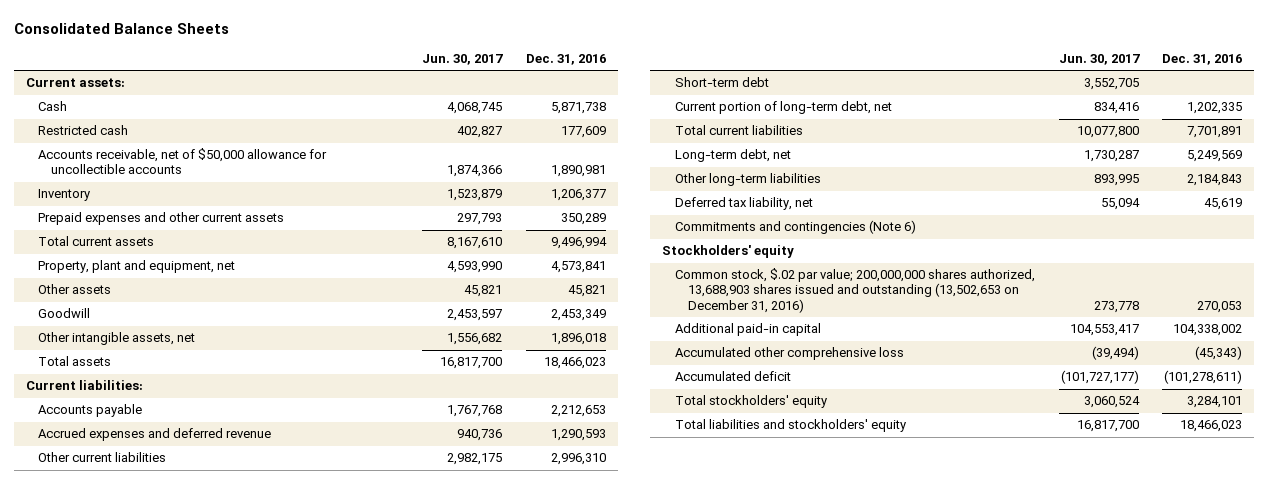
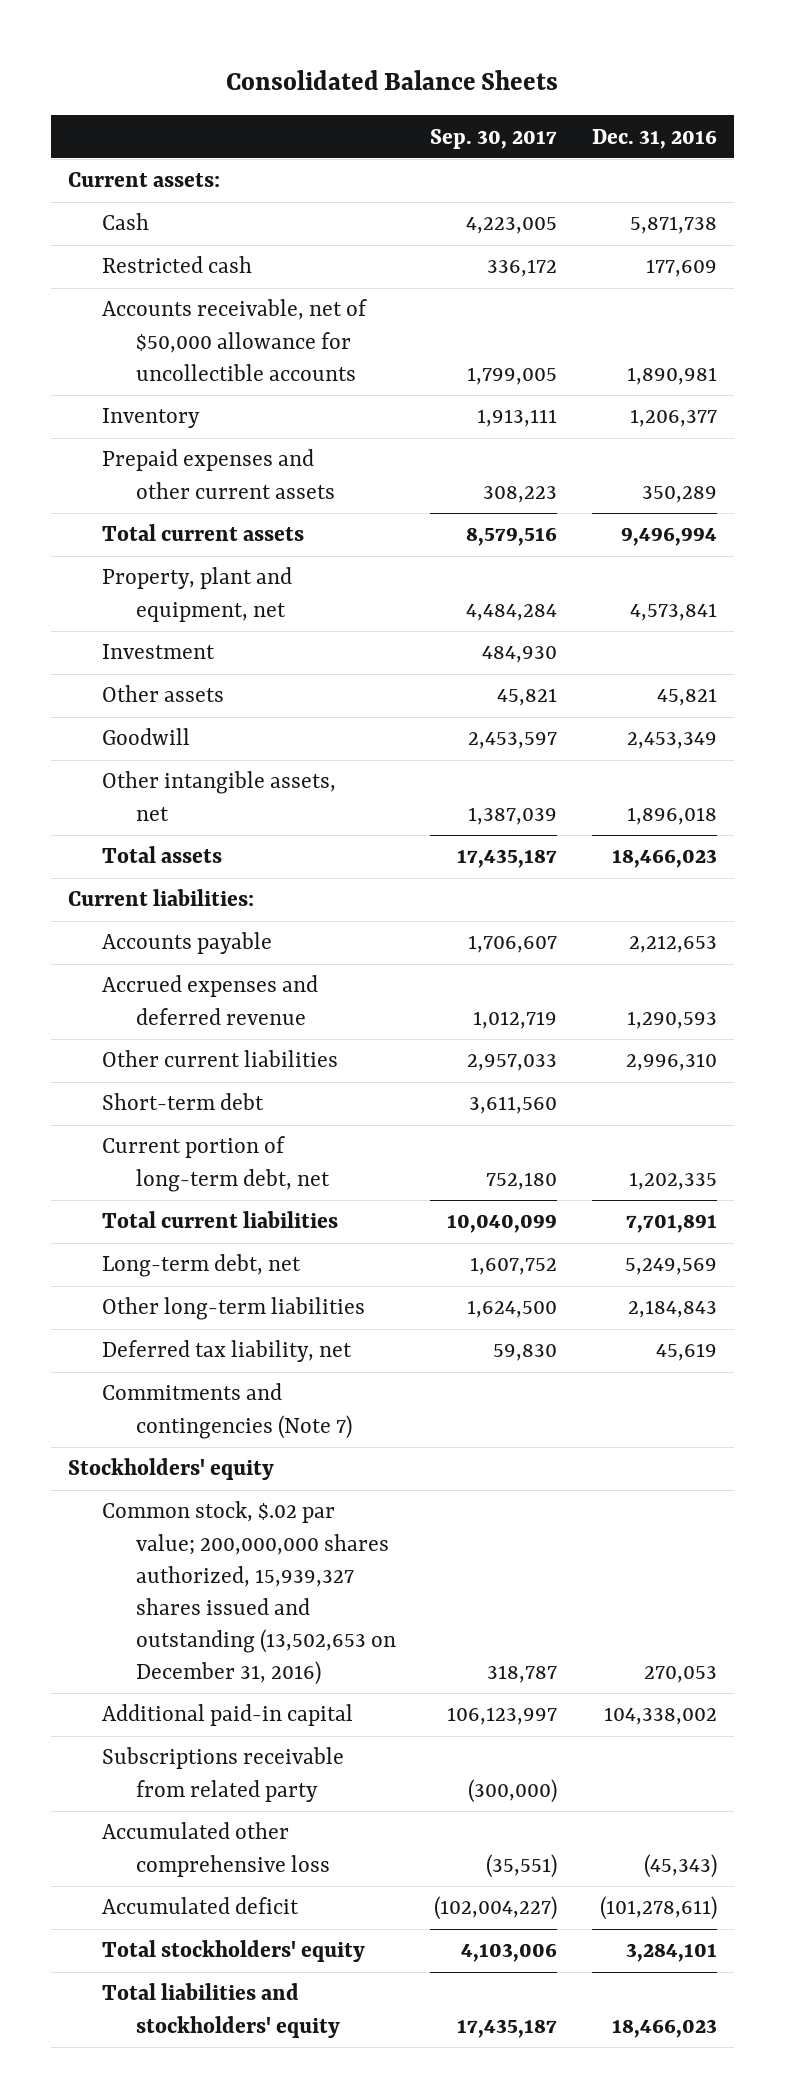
[422,54,504,66] Jun. 30, 2017 -> none
none -> [430,128,558,149] Sep. 30, 2017
none -> [102,644,216,660] Investment
[674,220,916,235] Commitments and contingencies (Note 6) -> [102,1383,353,1439] Commitments and contingencies (Note 7)
[674,268,1035,313] Common stock, $.02 par value; 200,000,000 shares authorized, 13,688,903 shares issued and outstanding (13,502,653 on December 31, 2016) -> [102,1501,397,1686] Common stock, $.02 par value; 200,000,000 shares authorized, 15,939,327 shares issued and outstanding (13,502,653 on December 31, 2016)
none -> [102,1747,345,1802] Subscriptions receivable from related party

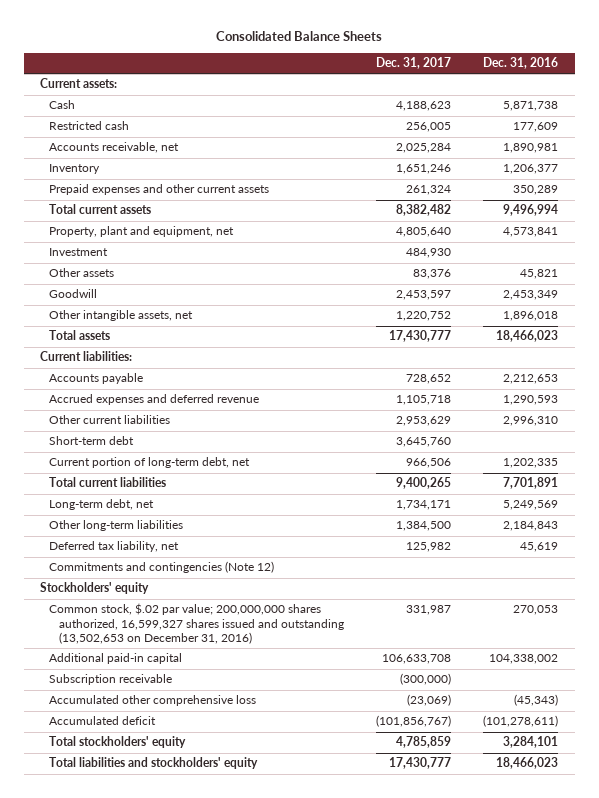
[430,128,558,149] Sep. 30, 2017 -> none
none -> [376,57,452,70] Dec. 31, 2017
[102,299,368,381] Accounts receivable, net of $50,000 allowance for uncollectible accounts -> [49,142,180,154] Accounts receivable, net
[102,1383,353,1439] Commitments and contingencies (Note 7) -> [49,561,275,574] Commitments and contingencies (Note 12)
[102,1501,397,1686] Common stock, $.02 par value; 200,000,000 shares authorized, 15,939,327 shares issued and outstanding (13,502,653 on December 31, 2016) -> [49,603,344,644] Common stock, $.02 par value; 200,000,000 shares authorized, 16,599,327 shares issued and outstanding (13,502,653 on December 31, 2016)
[102,1747,345,1802] Subscriptions receivable from related party -> [49,674,173,686] Subscription receivable

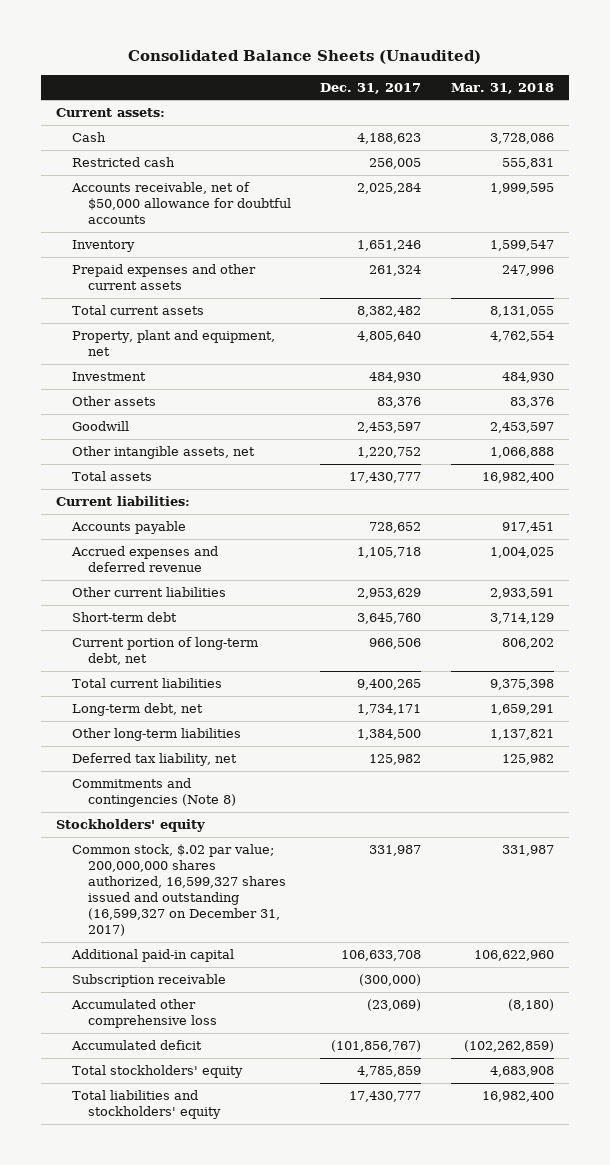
[216,31,383,42] Consolidated Balance Sheets -> [127,50,481,65] Consolidated Balance Sheets (Unaudited)
[483,57,559,70] Dec. 31, 2016 -> none
none -> [450,82,554,94] Mar. 31, 2018
[49,142,180,154] Accounts receivable, net -> [70,182,291,225] Accounts receivable, net of $50,000 allowance for doubtful accounts
[49,561,275,574] Commitments and contingencies (Note 12) -> [71,778,236,808] Commitments and contingencies (Note 8)
[49,603,344,644] Common stock, $.02 par value; 200,000,000 shares authorized, 16,599,327 shares issued and outstanding (13,502,653 on December 31, 2016) -> [71,844,286,937] Common stock, $.02 par value; 200,000,000 shares authorized, 16,599,327 shares issued and outstanding (16,599,327 on December 31, 2017)

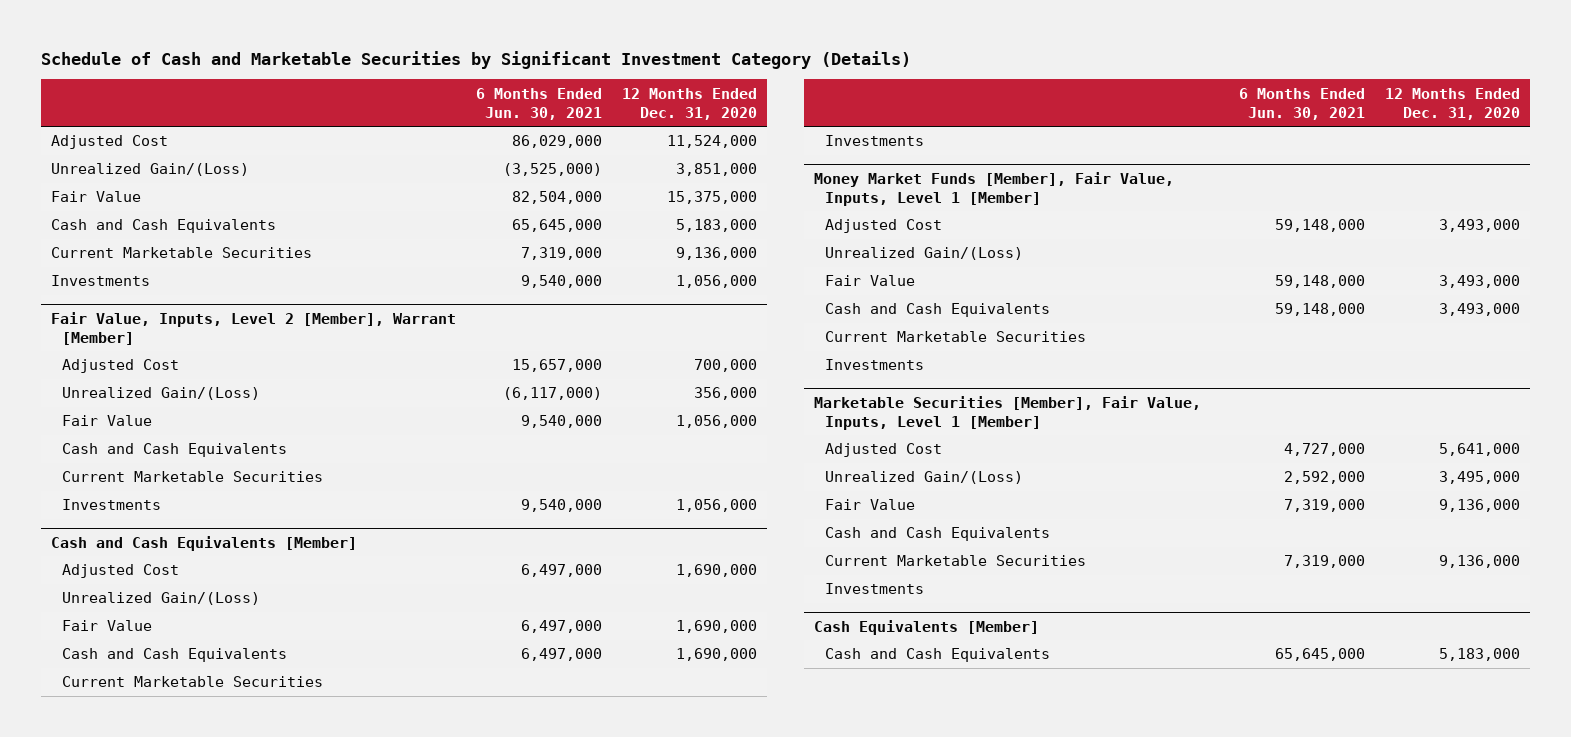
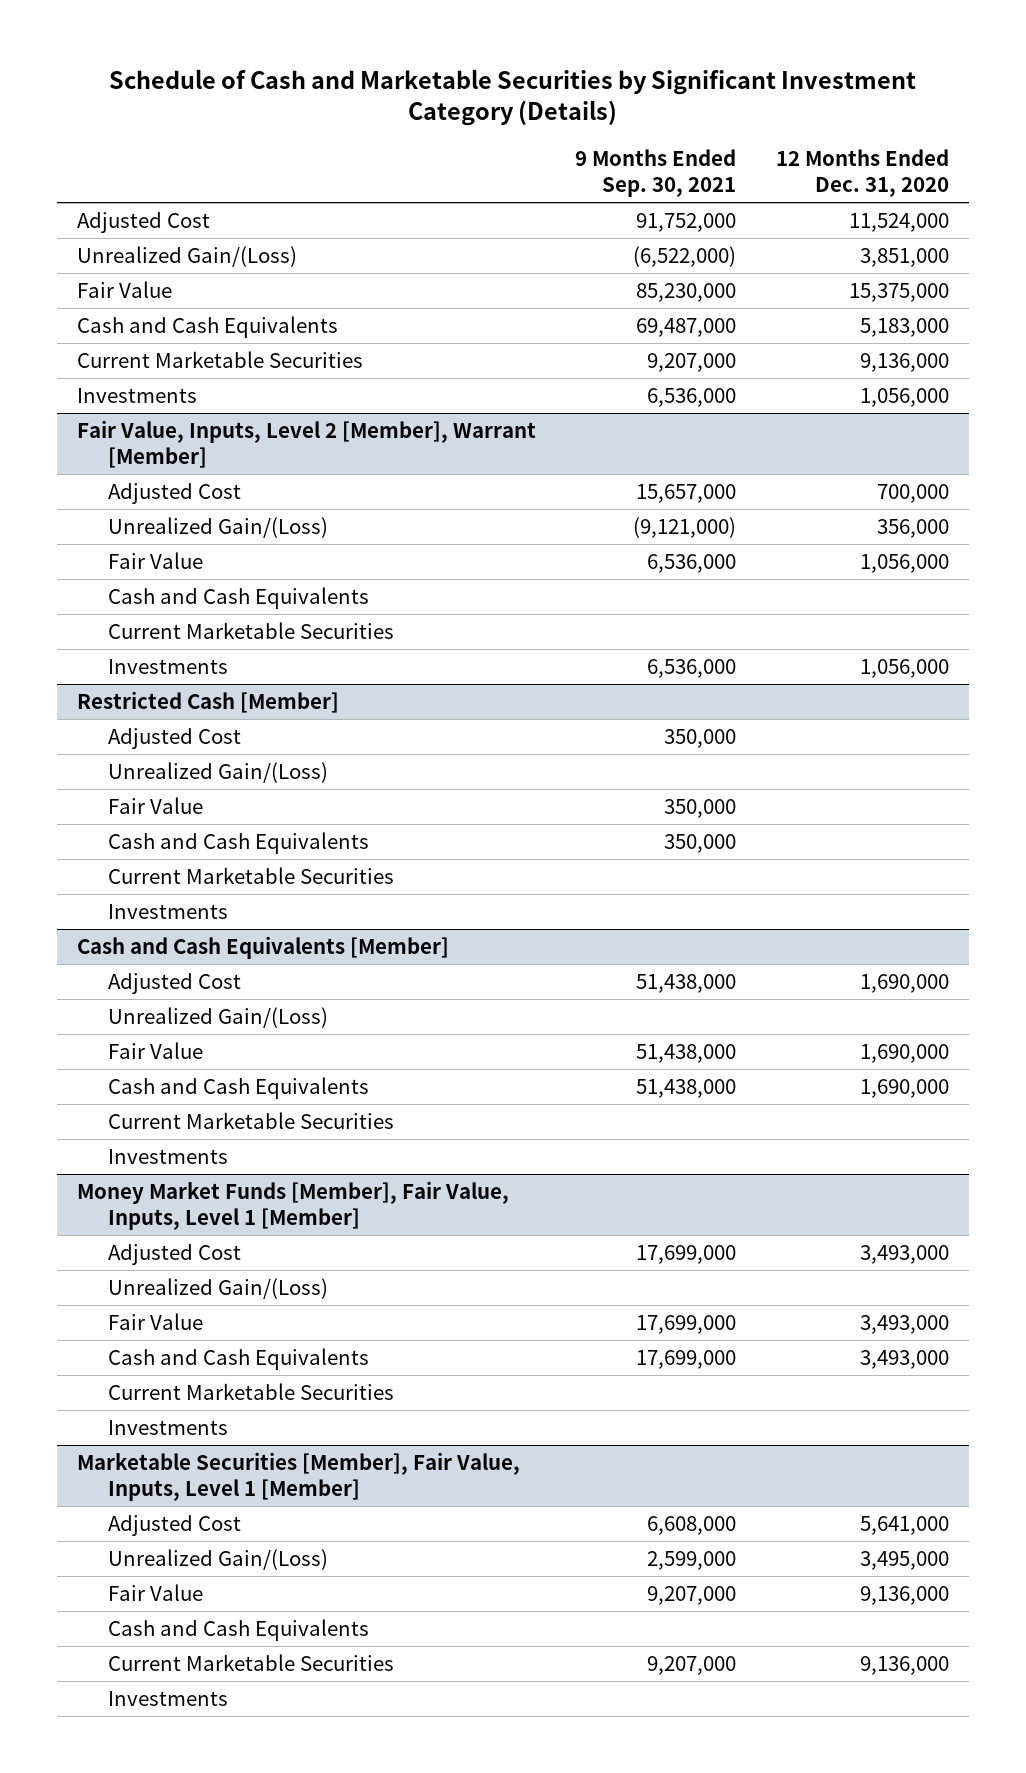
[476,87,603,120] 6 Months Ended Jun. 30, 2021 -> none
none -> [575,148,737,198] 9 Months Ended Sep. 30, 2021
none -> [76,690,339,713] Restricted Cash [Member]
none -> [107,727,241,749] Adjusted Cost
none -> [107,761,328,783] Unrealized Gain/(Loss)
none -> [107,796,203,814] Fair Value
none -> [107,831,369,854] Cash and Cash Equivalents
none -> [107,866,394,884] Current Marketable Securities
none -> [107,903,228,919] Investments
[814,619,1040,635] Cash Equivalents [Member] -> none
[824,648,1050,663] Cash and Cash Equivalents -> none

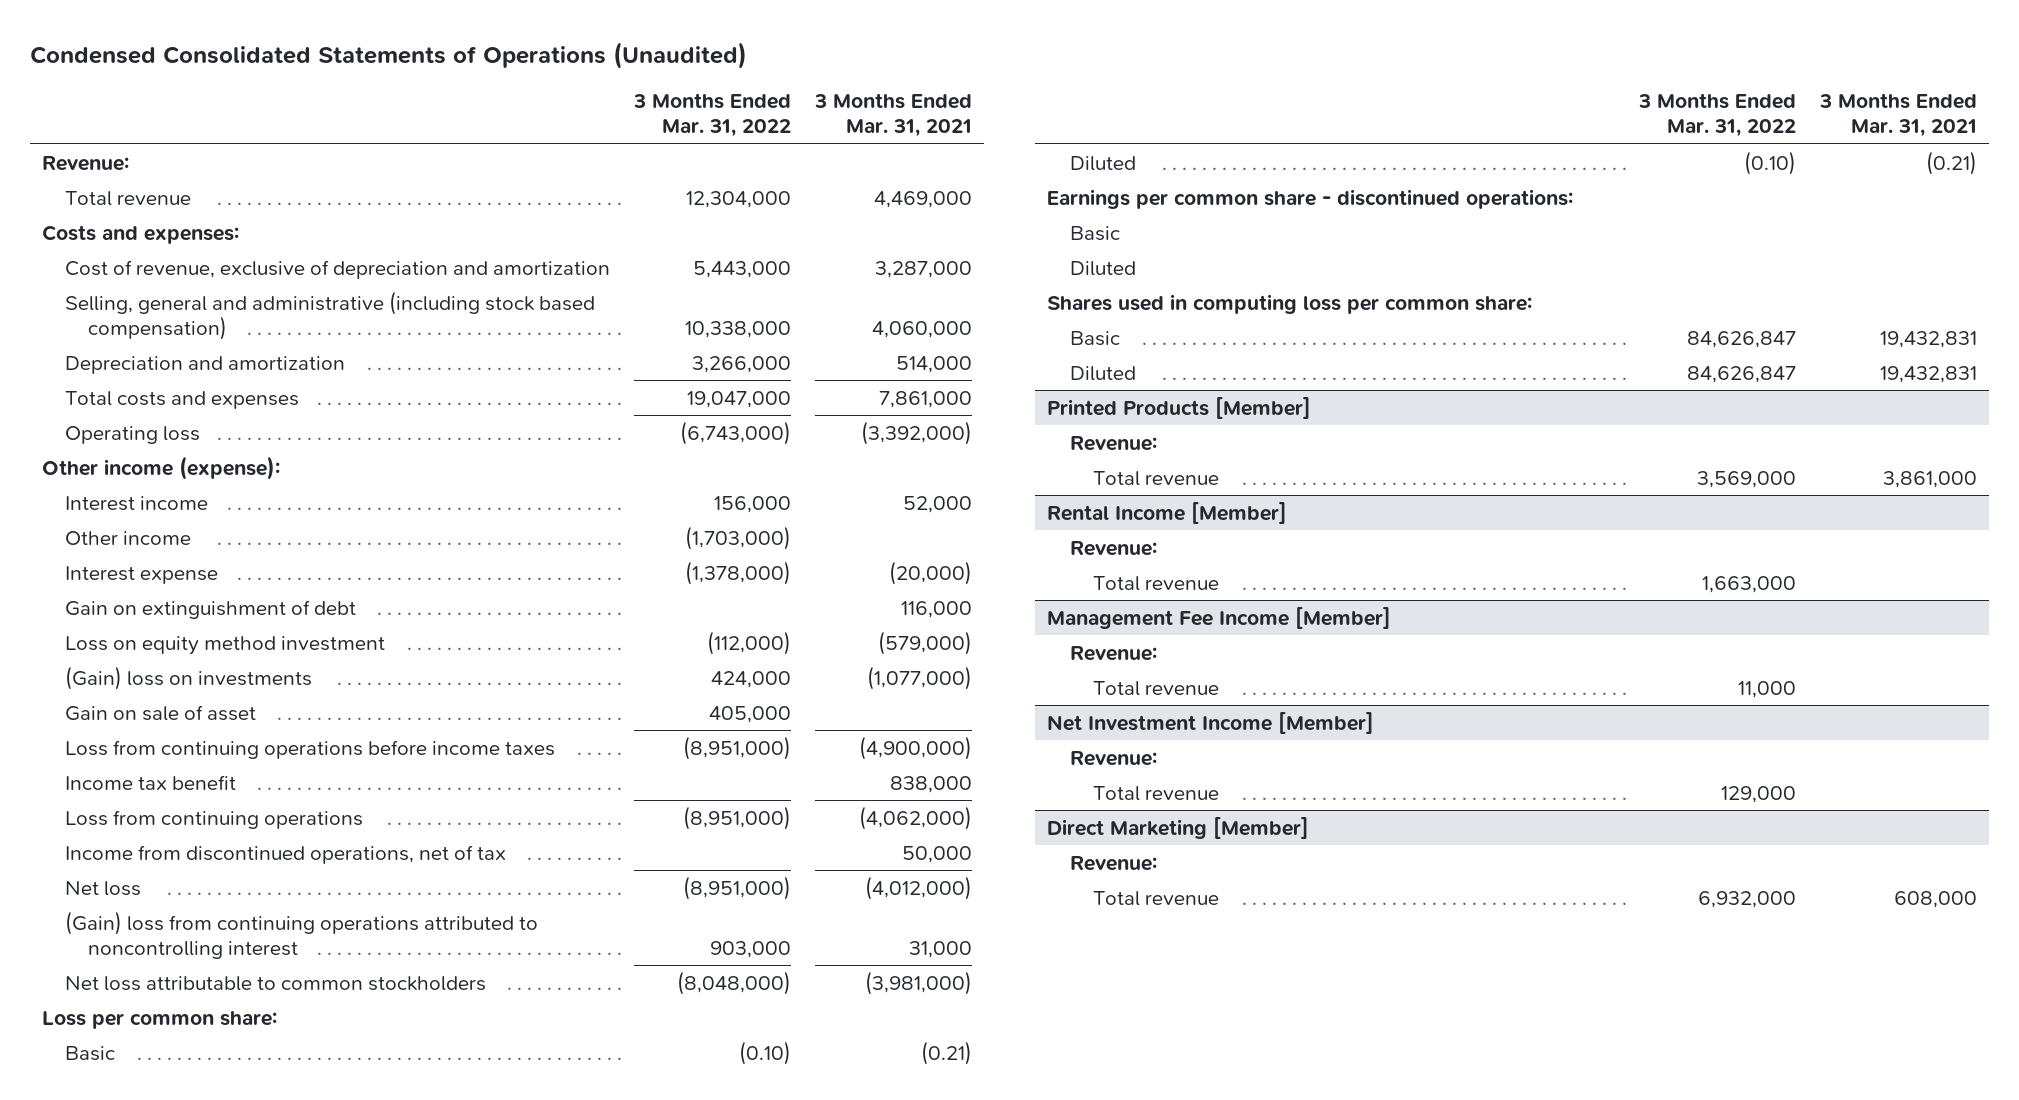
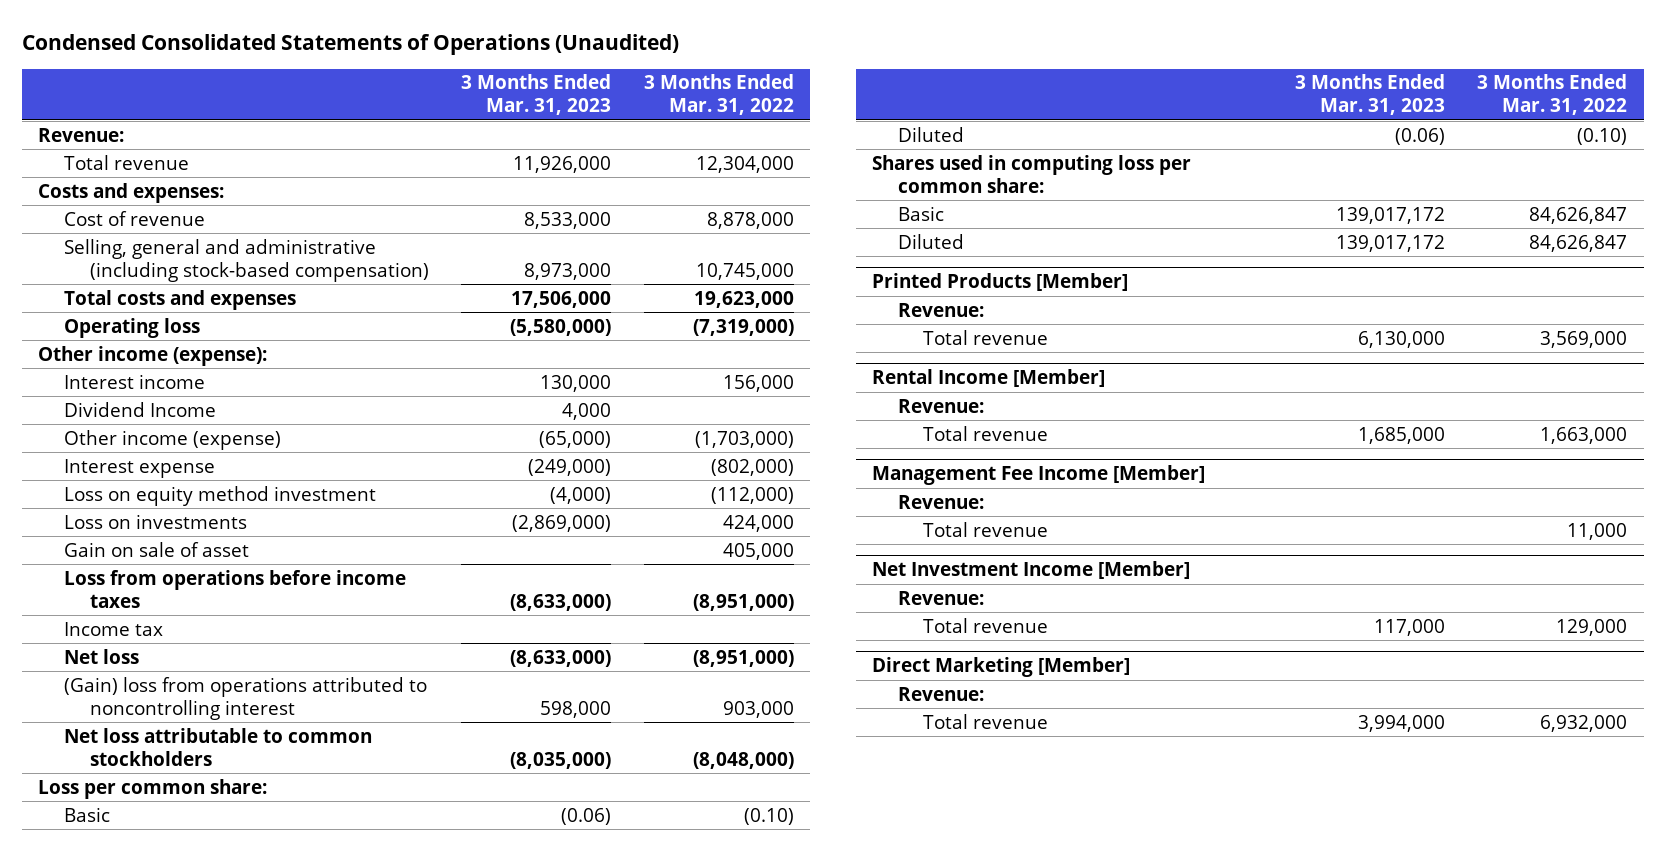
[813,93,972,138] 3 Months Ended Mar. 31, 2021 -> none
none -> [461,74,612,116] 3 Months Ended Mar. 31, 2023
[65,355,346,374] Depreciation and amortization -> none
[65,259,611,279] Cost of revenue, exclusive of depreciation and amortization -> [63,210,205,226] Cost of revenue
[692,260,791,278] 5,443,000 -> [706,211,794,229] 8,878,000
[65,290,596,340] Selling, general and administrative (including stock based compensation) -> [63,238,429,282] Selling, general and administrative (including stock-based compensation)
[684,320,791,338] 10,338,000 -> [695,262,794,280] 10,745,000
[686,390,791,408] 19,047,000 -> [693,290,794,308] 19,623,000
[679,420,791,445] (6,743,000) -> [692,318,794,336] (7,319,000)
[65,599,357,619] Gain on extinguishment of debt -> none
none -> [63,401,216,417] Dividend Income
[65,530,192,545] Other income -> [63,429,281,450] Other income (expense)
[684,560,791,585] (1,378,000) -> [710,458,794,476] (802,000)
[65,665,313,690] (Gain) loss on investments -> [63,513,247,529] Loss on investments
[65,809,364,829] Loss from continuing operations -> none
[65,844,507,864] Income from discontinued operations, net of tax -> none
[65,739,556,759] Loss from continuing operations before income taxes -> [63,569,406,608] Loss from operations before income taxes
[65,774,237,790] Income tax benefit -> [63,621,163,636] Income tax
[65,910,539,959] (Gain) loss from continuing operations attributed to noncontrolling interest -> [63,676,427,720] (Gain) loss from operations attributed to noncontrolling interest
[1047,188,1574,209] Earnings per common share - discontinued operations: -> none
[1070,225,1121,241] Basic -> none
[1070,260,1137,276] Diluted -> none

